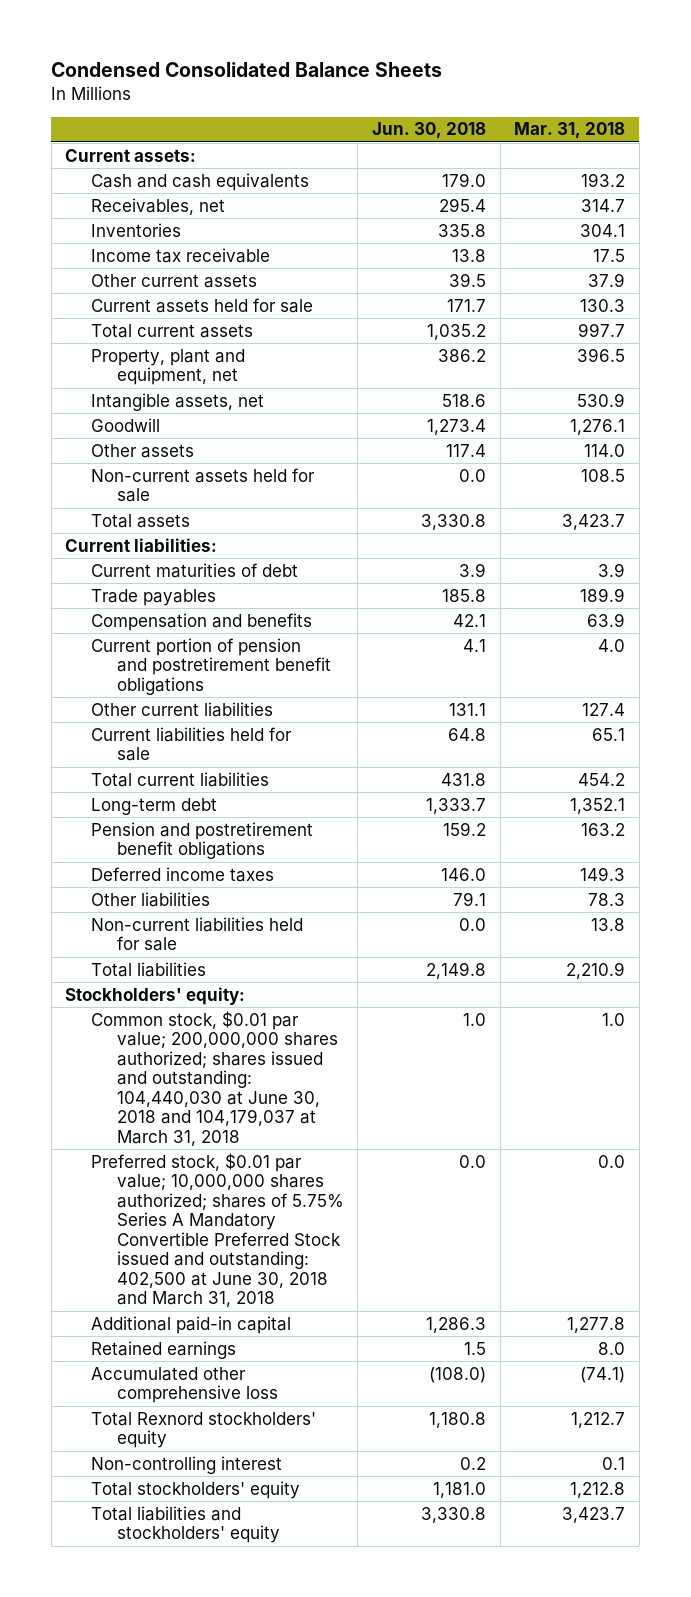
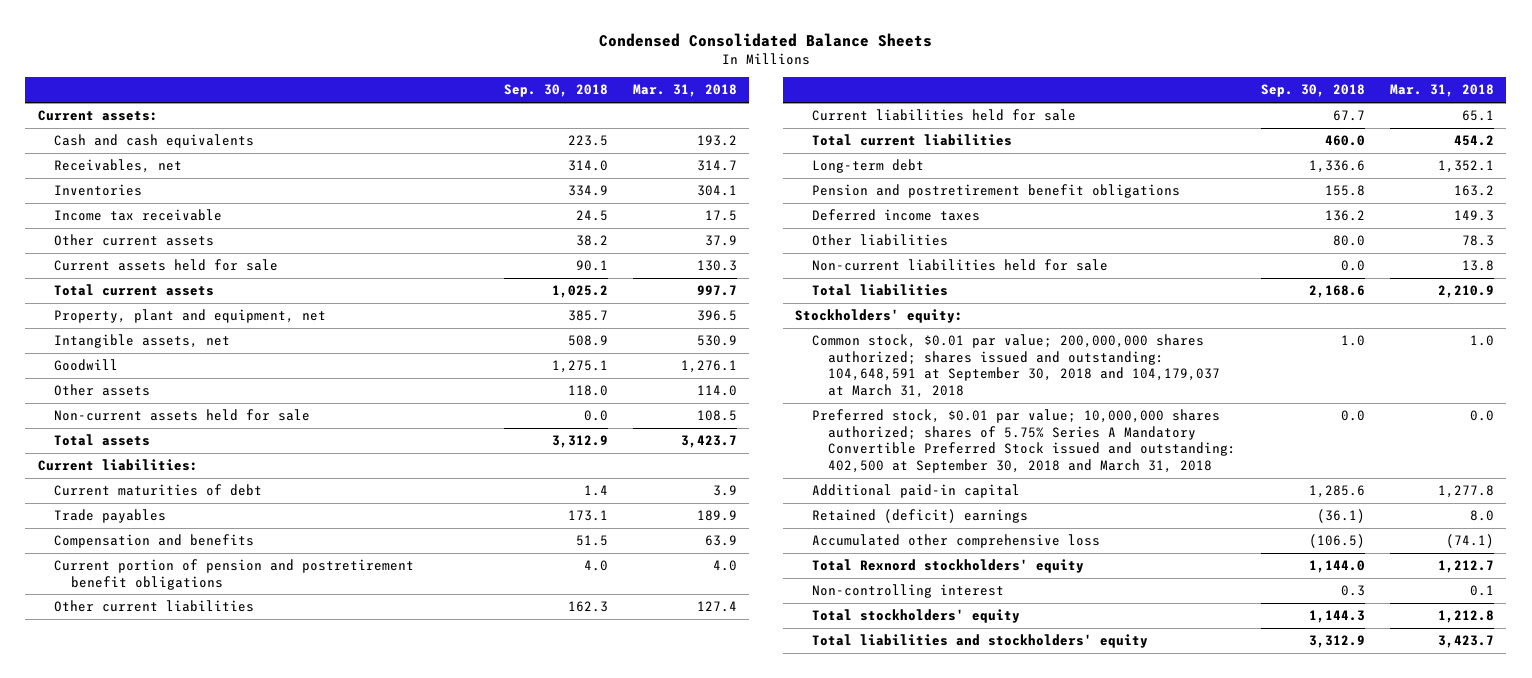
[371,122,486,140] Jun. 30, 2018 -> none
none -> [503,84,608,98] Sep. 30, 2018
[90,1010,338,1146] Common stock, $0.01 par value; 200,000,000 shares authorized; shares issued and outstanding: 104,440,030 at June 30, 2018 and 104,179,037 at March 31, 2018 -> [811,334,1221,399] Common stock, $0.01 par value; 200,000,000 shares authorized; shares issued and outstanding: 104,648,591 at September 30, 2018 and 104,179,037 at March 31, 2018
[90,1152,344,1308] Preferred stock, $0.01 par value; 10,000,000 shares authorized; shares of 5.75% Series A Mandatory Convertible Preferred Stock issued and outstanding: 402,500 at June 30, 2018 and March 31, 2018 -> [811,409,1237,474] Preferred stock, $0.01 par value; 10,000,000 shares authorized; shares of 5.75% Series A Mandatory Convertible Preferred Stock issued and outstanding: 402,500 at September 30, 2018 and March 31, 2018
[90,1340,236,1359] Retained earnings -> [811,509,1028,524] Retained (deficit) earnings

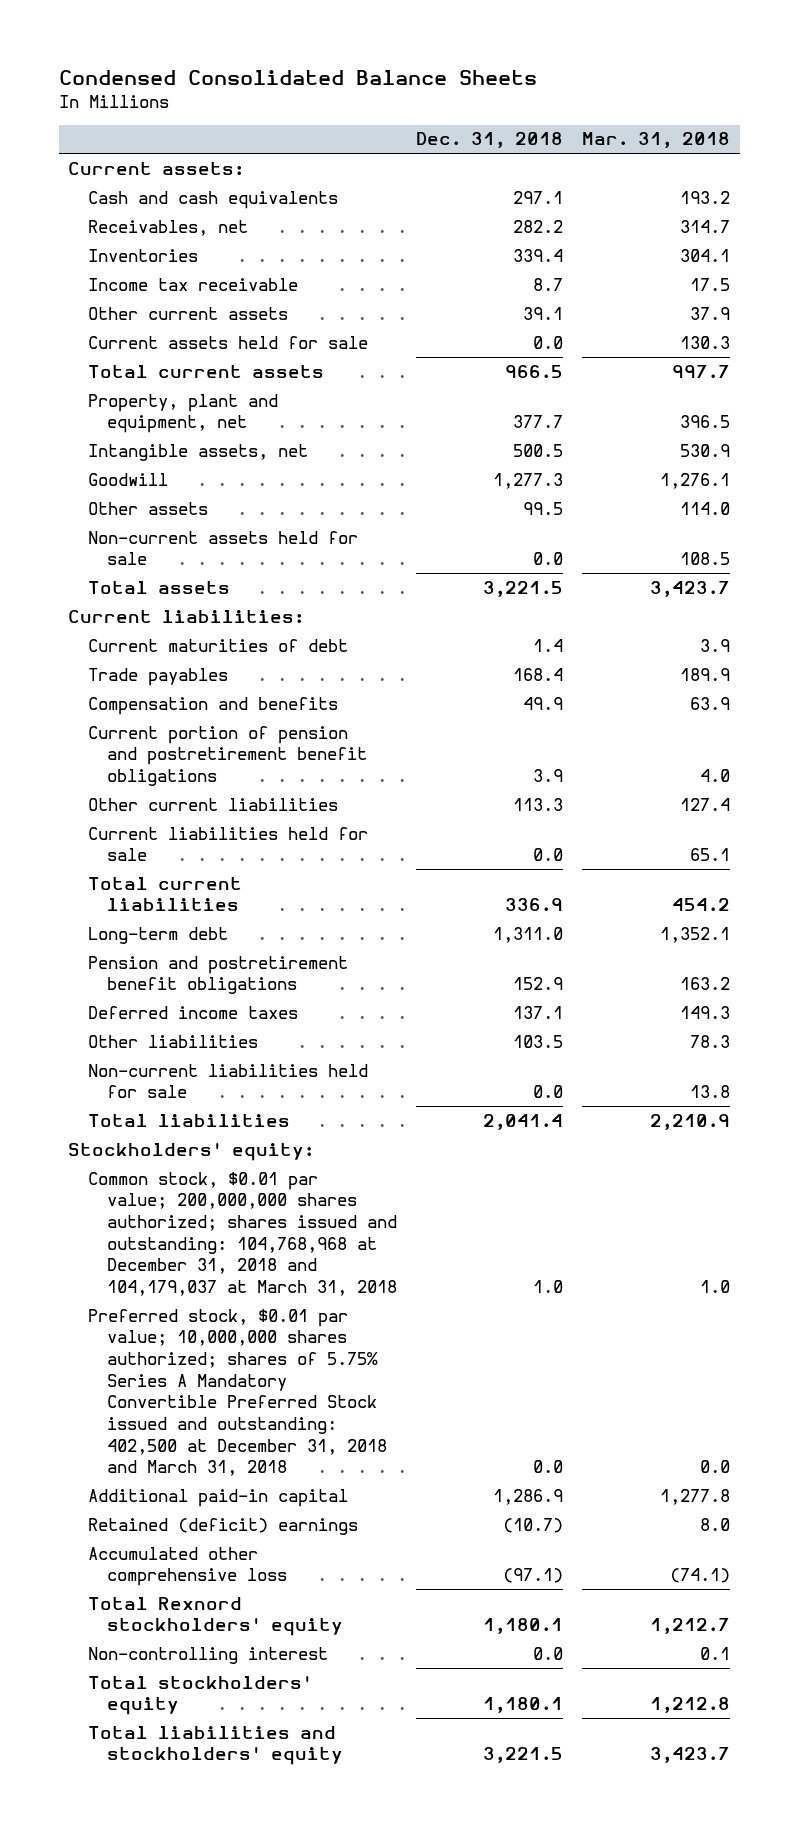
[503,84,608,98] Sep. 30, 2018 -> none
none -> [416,132,564,149] Dec. 31, 2018
[811,334,1221,399] Common stock, $0.01 par value; 200,000,000 shares authorized; shares issued and outstanding: 104,648,591 at September 30, 2018 and 104,179,037 at March 31, 2018 -> [87,1171,398,1297] Common stock, $0.01 par value; 200,000,000 shares authorized; shares issued and outstanding: 104,768,968 at December 31, 2018 and 104,179,037 at March 31, 2018
[811,409,1237,474] Preferred stock, $0.01 par value; 10,000,000 shares authorized; shares of 5.75% Series A Mandatory Convertible Preferred Stock issued and outstanding: 402,500 at September 30, 2018 and March 31, 2018 -> [87,1308,388,1477] Preferred stock, $0.01 par value; 10,000,000 shares authorized; shares of 5.75% Series A Mandatory Convertible Preferred Stock issued and outstanding: 402,500 at December 31, 2018 and March 31, 2018

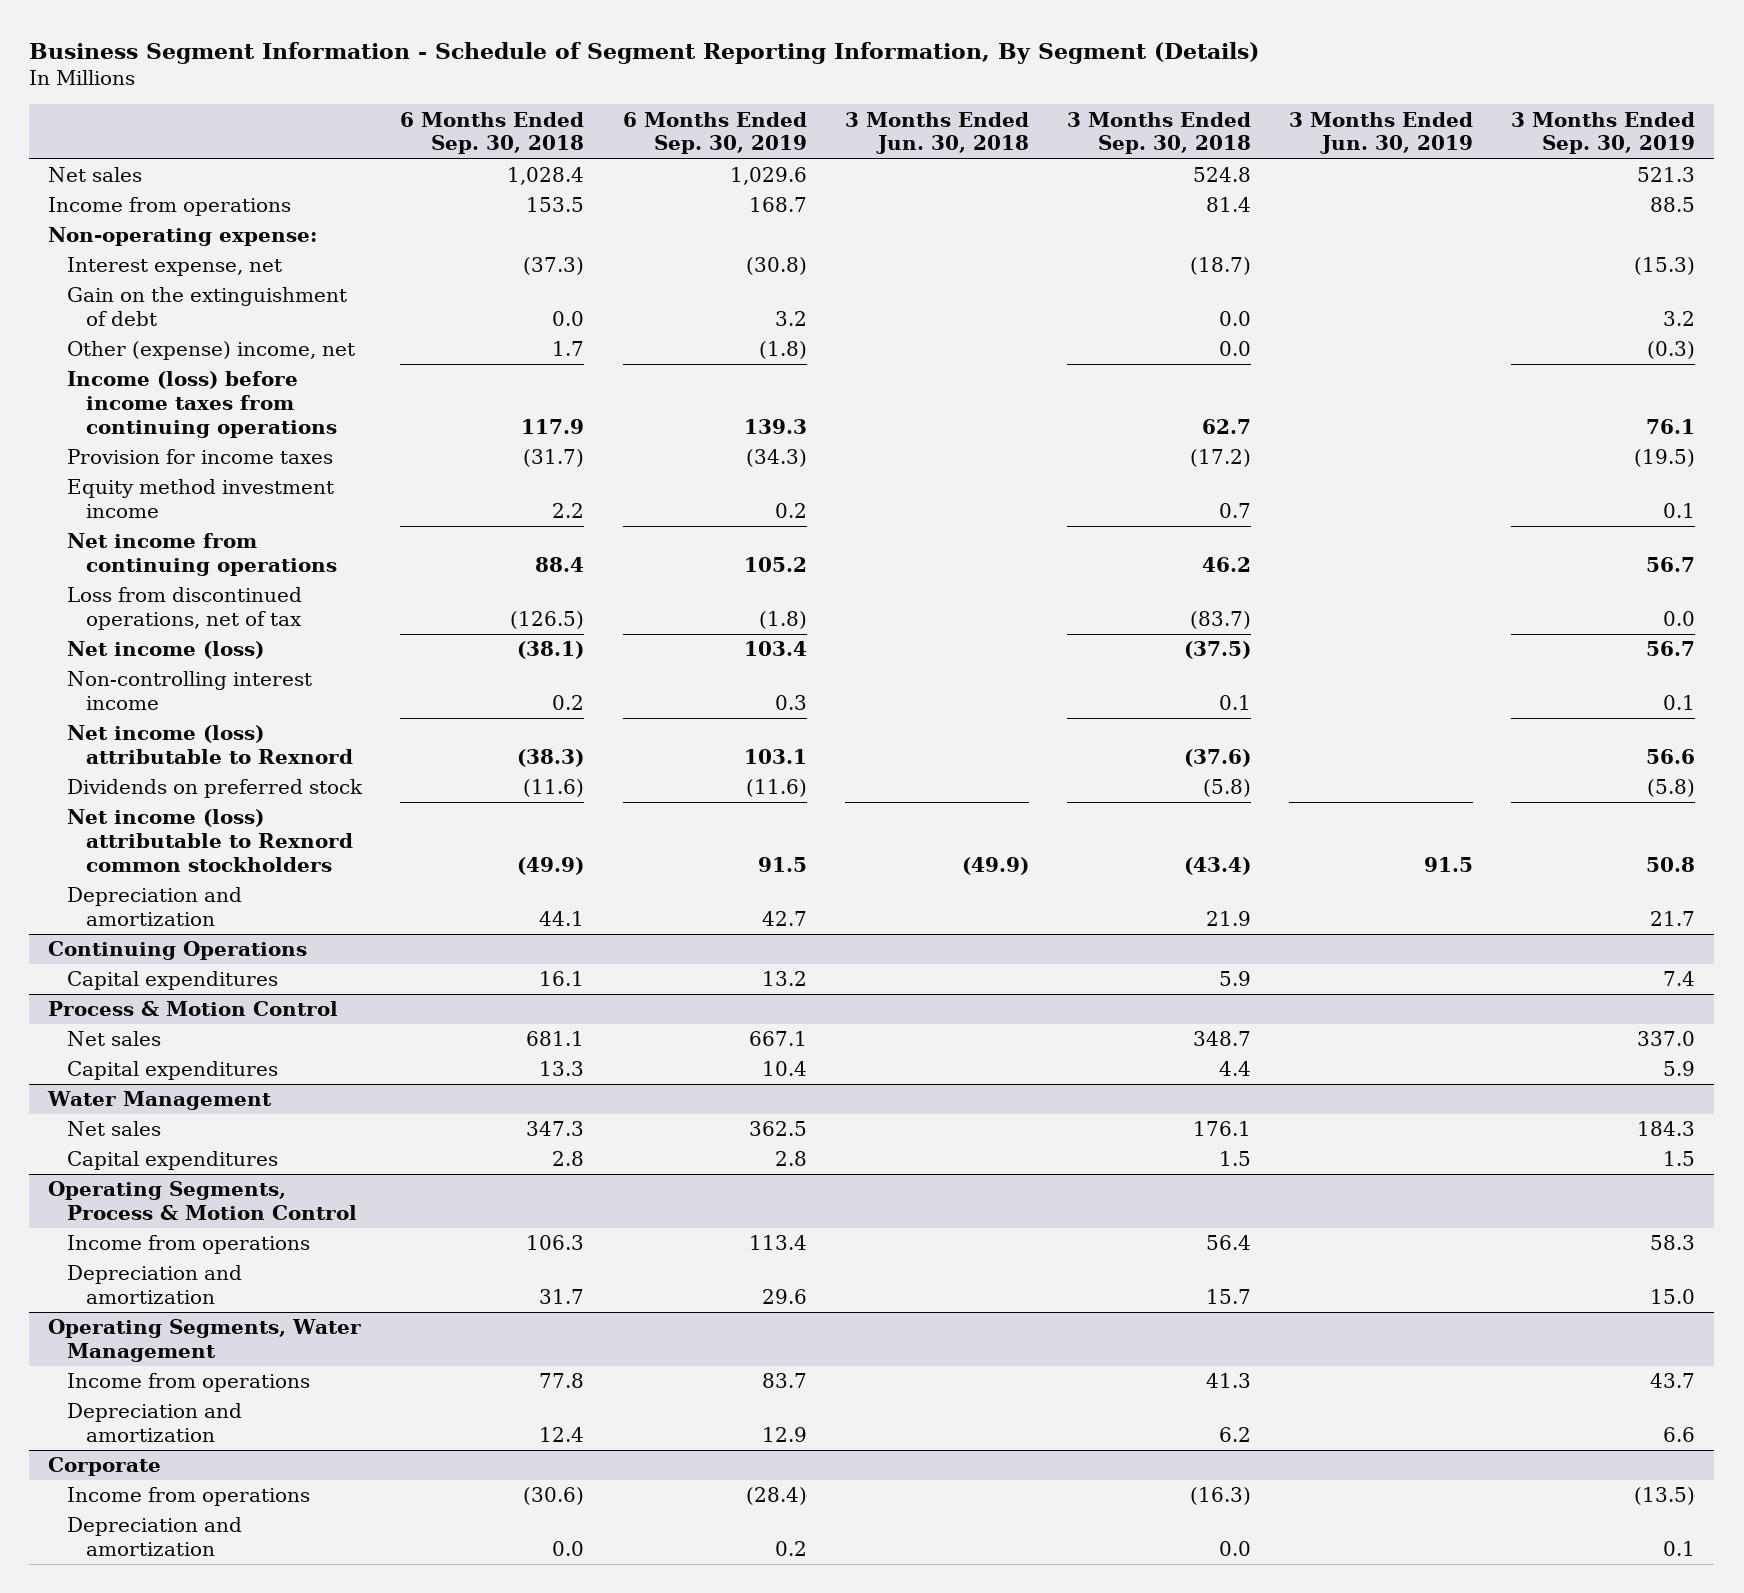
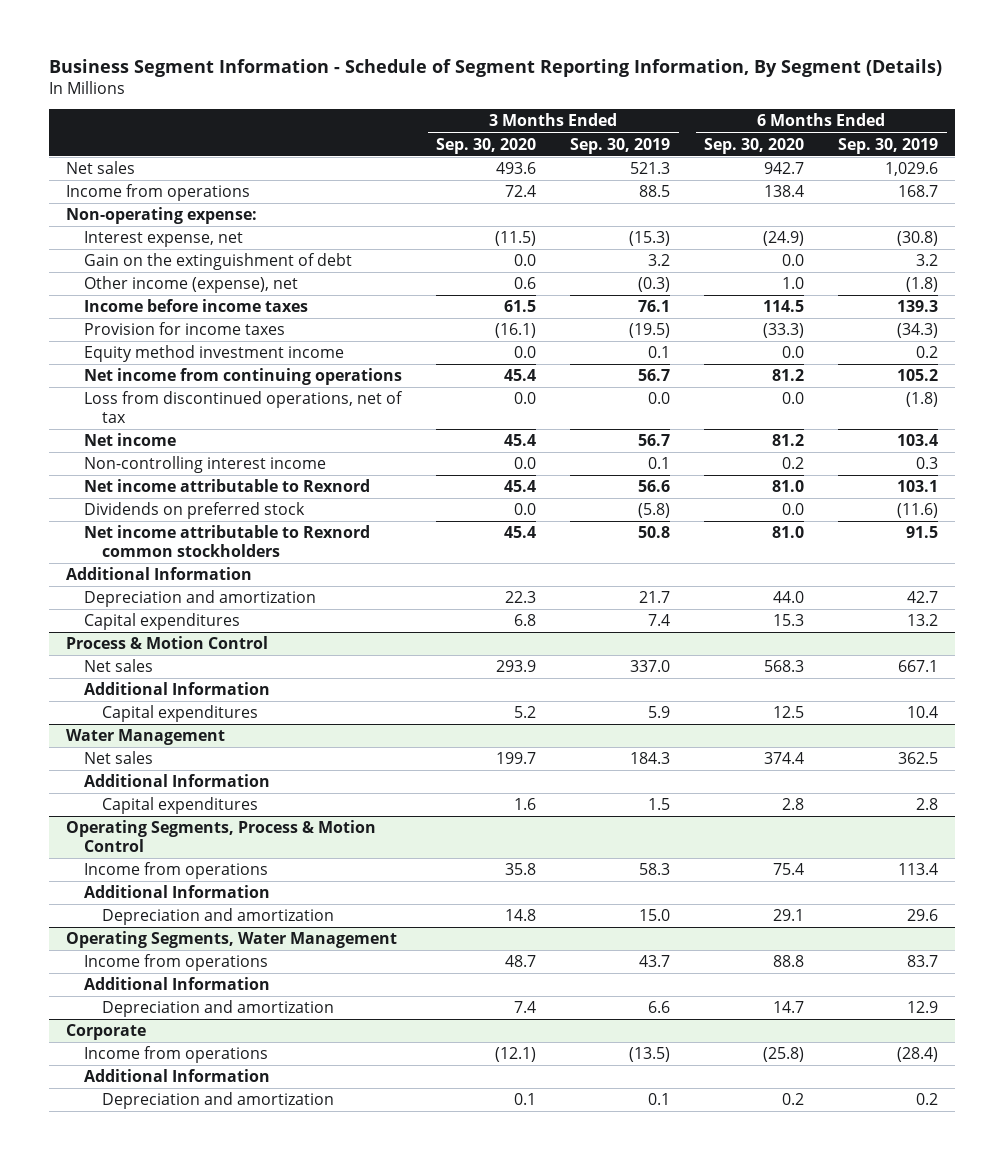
[400,111,585,155] 6 Months Ended Sep. 30, 2018 -> none
[844,111,1029,155] 3 Months Ended Jun. 30, 2018 -> none
[1066,111,1251,155] 3 Months Ended Sep. 30, 2018 -> none
[1289,111,1474,155] 3 Months Ended Jun. 30, 2019 -> none
none -> [436,137,537,154] Sep. 30, 2020
none -> [704,137,805,154] Sep. 30, 2020
[67,341,356,361] Other (expense) income, net -> [83,276,298,294] Other income (expense), net
[67,371,338,438] Income (loss) before income taxes from continuing operations -> [83,299,308,313] Income before income taxes
[67,641,265,660] Net income (loss) -> [83,433,176,447] Net income
[67,725,354,764] Net income (loss) attributable to Rexnord -> [83,479,370,493] Net income attributable to Rexnord
[67,809,354,872] Net income (loss) attributable to Rexnord common stockholders -> [83,525,370,558] Net income attributable to Rexnord common stockholders
none -> [65,567,252,581] Additional Information
[48,941,308,961] Continuing Operations -> none
none -> [83,682,270,696] Additional Information
none -> [83,774,270,788] Additional Information
none -> [83,885,270,899] Additional Information
none -> [83,977,270,991] Additional Information
none -> [83,1069,270,1083] Additional Information

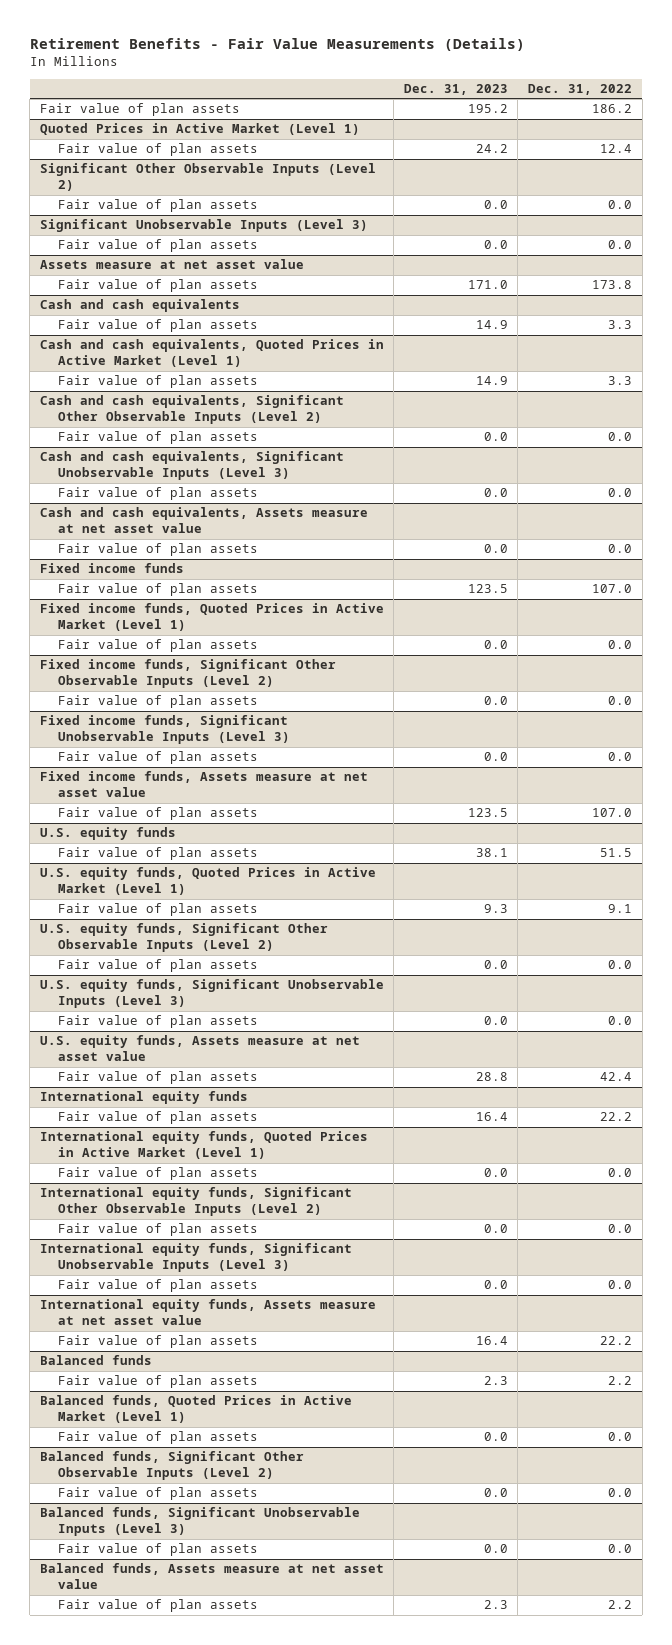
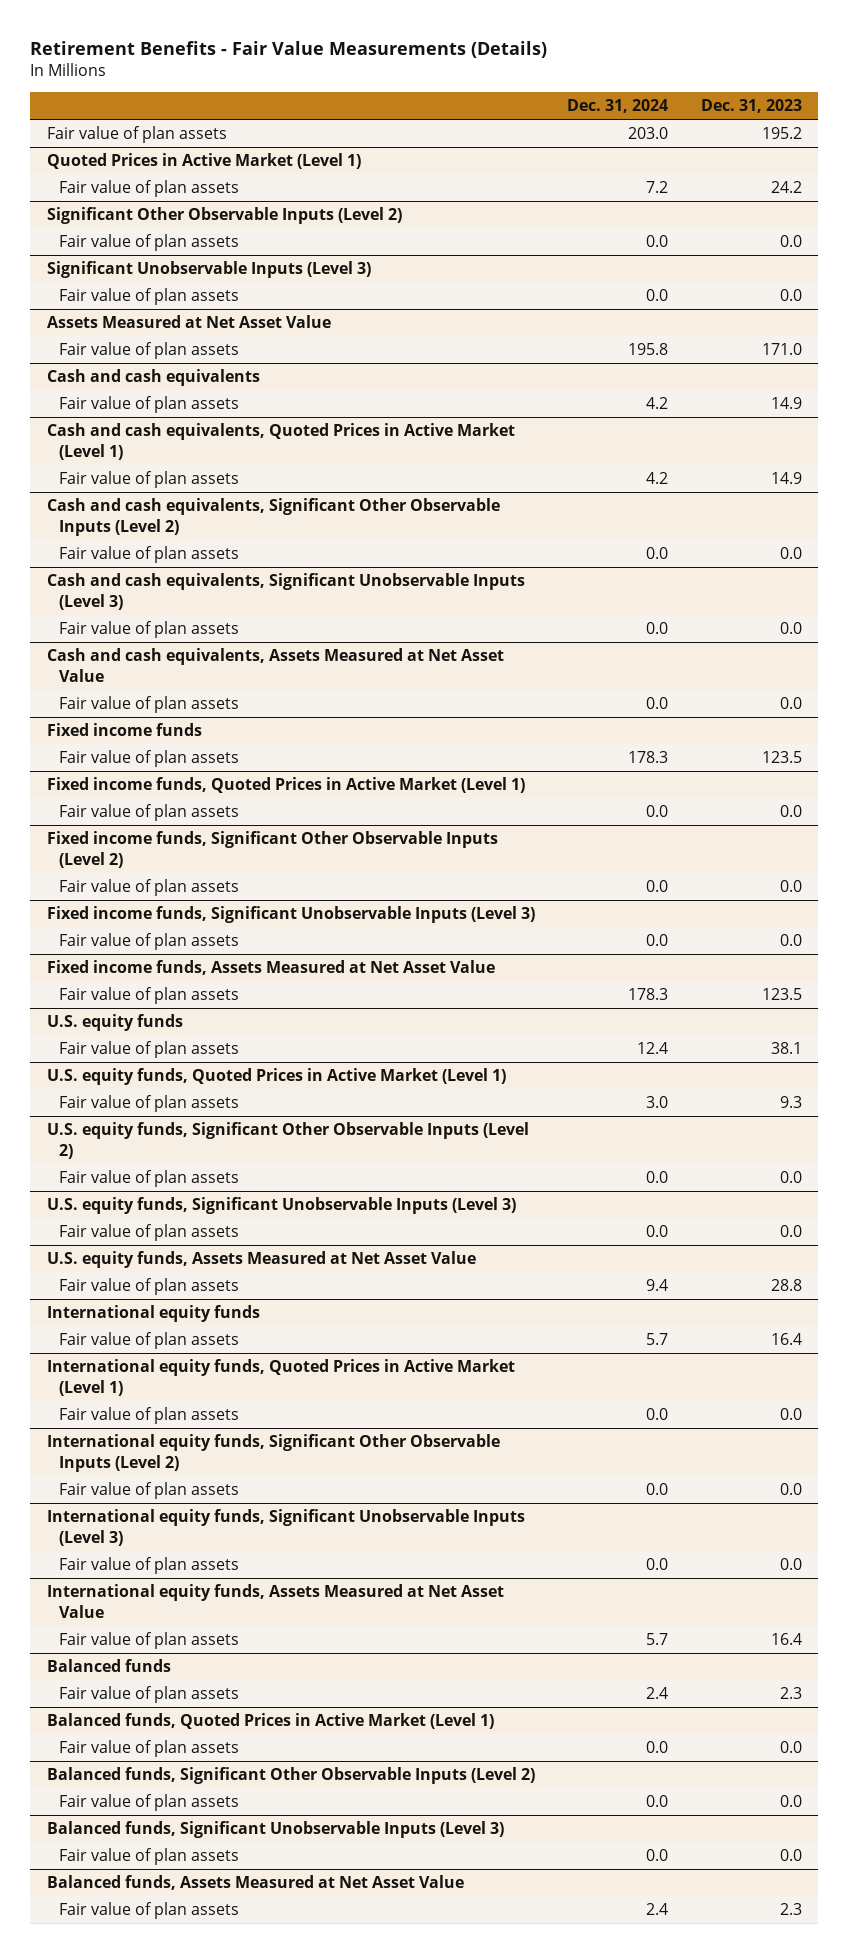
[527,84,632,96] Dec. 31, 2022 -> none
none -> [567,99,669,114] Dec. 31, 2024
[39,259,304,270] Assets measure at net asset value -> [46,315,331,329] Assets Measured at Net Asset Value
[39,507,368,534] Cash and cash equivalents, Assets measure at net asset value -> [46,648,504,682] Cash and cash equivalents, Assets Measured at Net Asset Value
[39,771,368,798] Fixed income funds, Assets measure at net asset value -> [46,960,495,976] Fixed income funds, Assets Measured at Net Asset Value
[39,1035,360,1062] U.S. equity funds, Assets measure at net asset value -> [46,1251,476,1269] U.S. equity funds, Assets Measured at Net Asset Value
[39,1299,376,1326] International equity funds, Assets measure at net asset value -> [46,1584,504,1618] International equity funds, Assets Measured at Net Asset Value
[39,1563,384,1590] Balanced funds, Assets measure at net asset value -> [46,1875,464,1891] Balanced funds, Assets Measured at Net Asset Value

